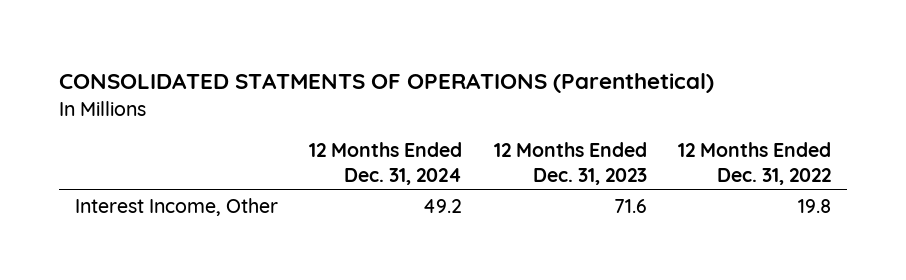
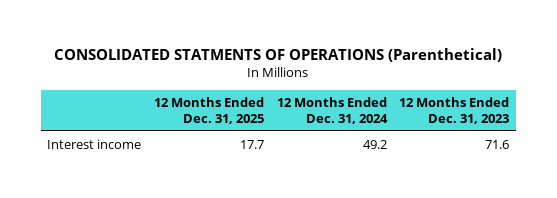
[678,142,832,185] 12 Months Ended Dec. 31, 2022 -> none
none -> [154,96,265,124] 12 Months Ended Dec. 31, 2025
[74,197,278,216] Interest Income, Other -> [47,138,142,149] Interest income

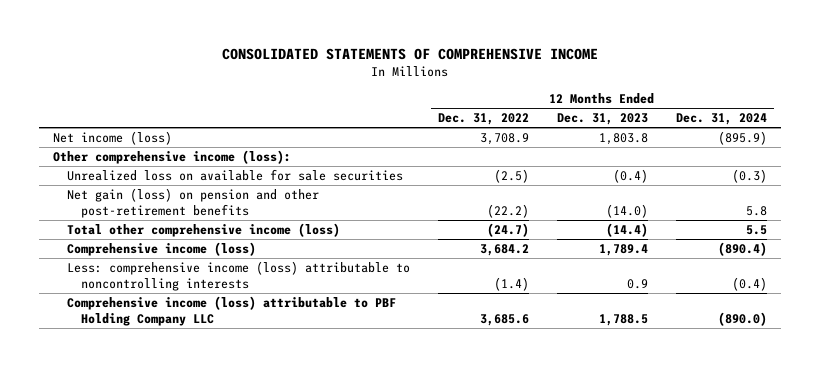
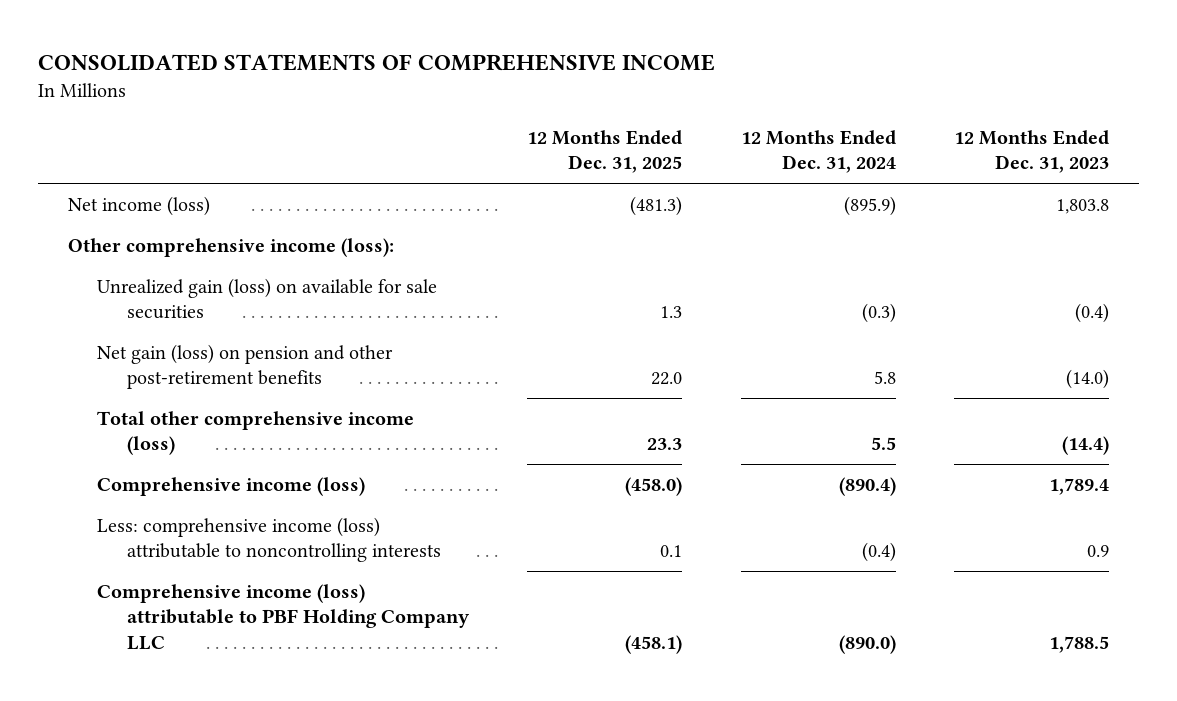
[437,113,529,126] Dec. 31, 2022 -> none
none -> [527,130,683,174] 12 Months Ended Dec. 31, 2025
[66,169,403,182] Unrealized loss on available for sale securities -> [97,278,438,320] Unrealized gain (loss) on available for sale securities

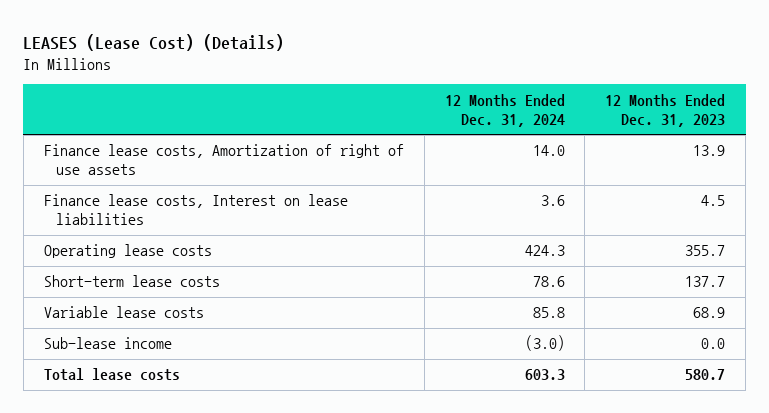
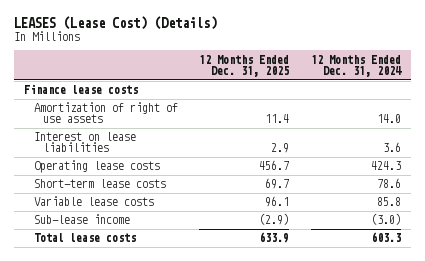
[605,93,726,127] 12 Months Ended Dec. 31, 2023 -> none
none -> [199,54,290,77] 12 Months Ended Dec. 31, 2025
none -> [24,84,139,95] Finance lease costs
[43,144,404,176] Finance lease costs, Amortization of right of use assets -> [33,102,178,124] Amortization of right of use assets
[43,194,348,226] Finance lease costs, Interest on lease liabilities -> [33,132,136,153] Interest on lease liabilities

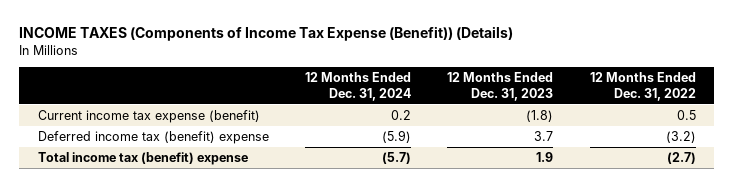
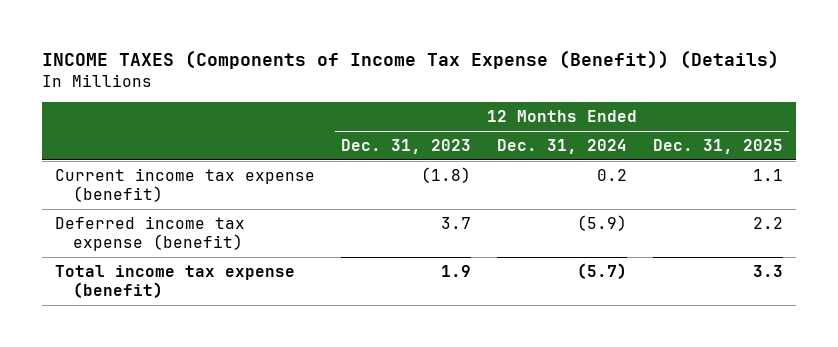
[589,72,696,101] 12 Months Ended Dec. 31, 2022 -> none
none -> [653,138,784,154] Dec. 31, 2025
[37,131,269,145] Deferred income tax (benefit) expense -> [55,215,246,252] Deferred income tax expense (benefit)
[37,152,248,166] Total income tax (benefit) expense -> [55,264,296,299] Total income tax expense (benefit)

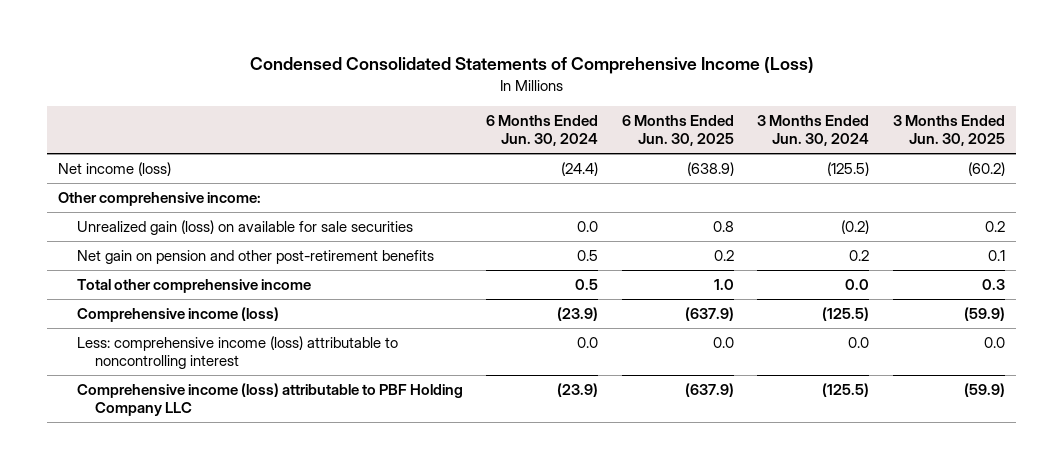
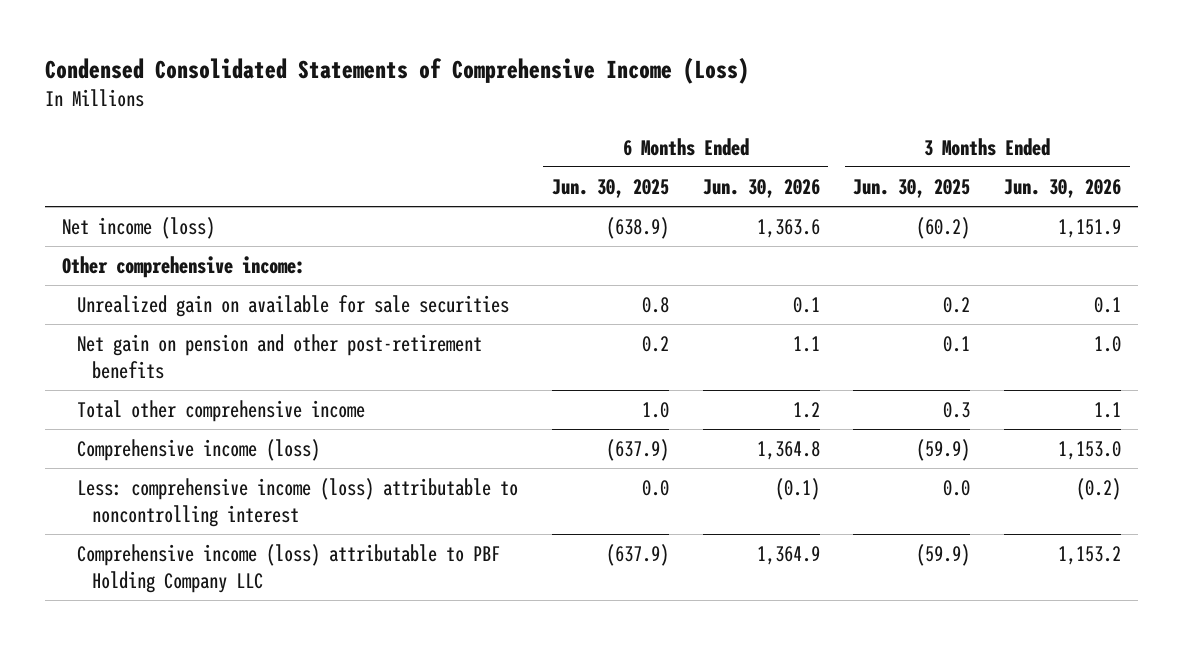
[486,114,599,147] 6 Months Ended Jun. 30, 2024 -> none
[757,114,870,147] 3 Months Ended Jun. 30, 2024 -> none
none -> [702,178,820,198] Jun. 30, 2026
none -> [1004,178,1122,198] Jun. 30, 2026
[76,220,413,236] Unrealized gain (loss) on available for sale securities -> [76,295,509,318] Unrealized gain on available for sale securities

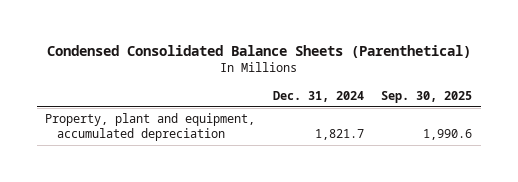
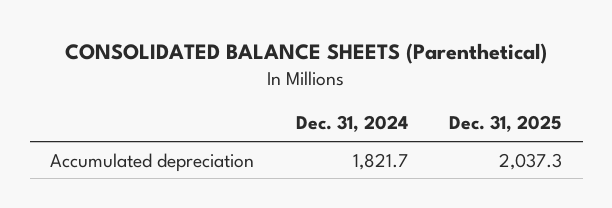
[46,44,471,58] Condensed Consolidated Balance Sheets (Parenthetical) -> [65,43,548,65] CONSOLIDATED BALANCE SHEETS (Parenthetical)
[381,90,473,103] Sep. 30, 2025 -> none
none -> [448,115,562,133] Dec. 31, 2025
[45,113,256,142] Property, plant and equipment, accumulated depreciation -> [50,152,255,172] Accumulated depreciation

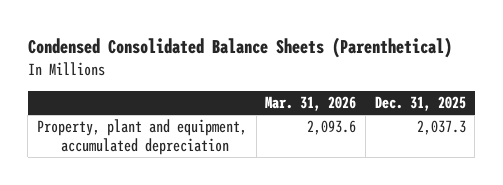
[65,43,548,65] CONSOLIDATED BALANCE SHEETS (Parenthetical) -> [27,36,452,58] Condensed Consolidated Balance Sheets (Parenthetical)
[295,115,408,133] Dec. 31, 2024 -> none
none -> [265,96,357,112] Mar. 31, 2026
[50,152,255,172] Accumulated depreciation -> [36,119,247,156] Property, plant and equipment, accumulated depreciation

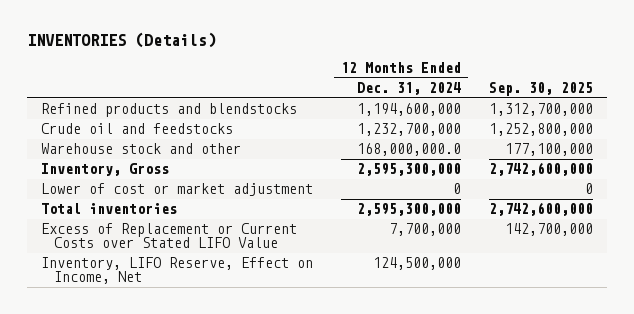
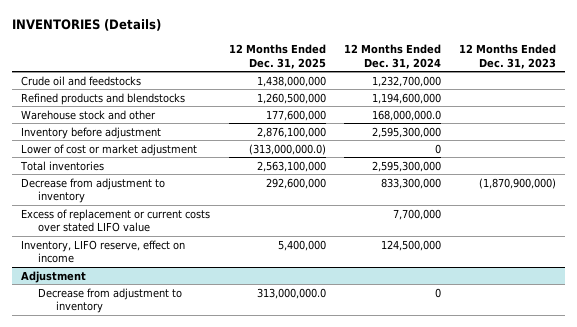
[488,81,593,96] Sep. 30, 2025 -> none
none -> [228,44,326,69] 12 Months Ended Dec. 31, 2025
none -> [459,44,557,69] 12 Months Ended Dec. 31, 2023
[41,103,298,118] Refined products and blendstocks -> [21,92,186,105] Refined products and blendstocks
[41,163,170,177] Inventory, Gross -> [21,126,162,139] Inventory before adjustment
none -> [21,177,166,204] Decrease from adjustment to inventory
[41,223,298,249] Excess of Replacement or Current Costs over Stated LIFO Value -> [21,208,211,233] Excess of replacement or current costs over stated LIFO value
[41,257,314,285] Inventory, LIFO Reserve, Effect on Income, Net -> [21,239,186,264] Inventory, LIFO reserve, effect on income
none -> [21,270,87,283] Adjustment
none -> [38,287,183,314] Decrease from adjustment to inventory

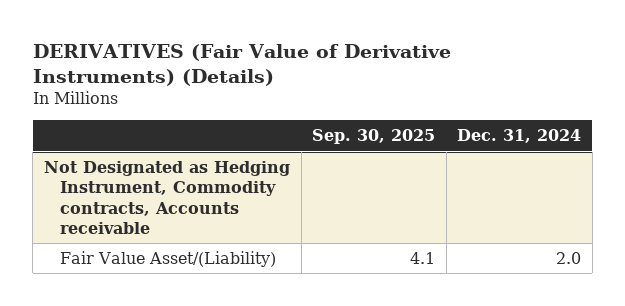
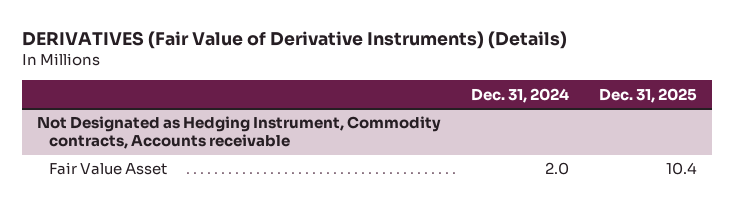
[312,129,436,145] Sep. 30, 2025 -> none
none -> [598,87,697,103] Dec. 31, 2025
[59,250,276,267] Fair Value Asset/(Liability) -> [49,162,168,176] Fair Value Asset

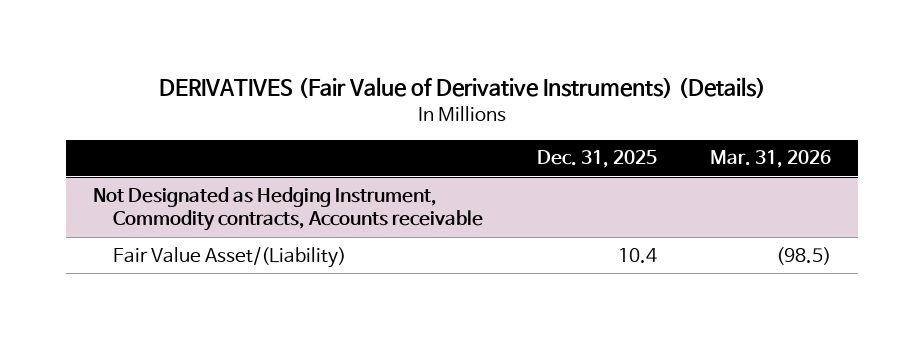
[470,87,569,103] Dec. 31, 2024 -> none
none -> [709,150,831,169] Mar. 31, 2026
[49,162,168,176] Fair Value Asset -> [113,246,347,268] Fair Value Asset/(Liability)

